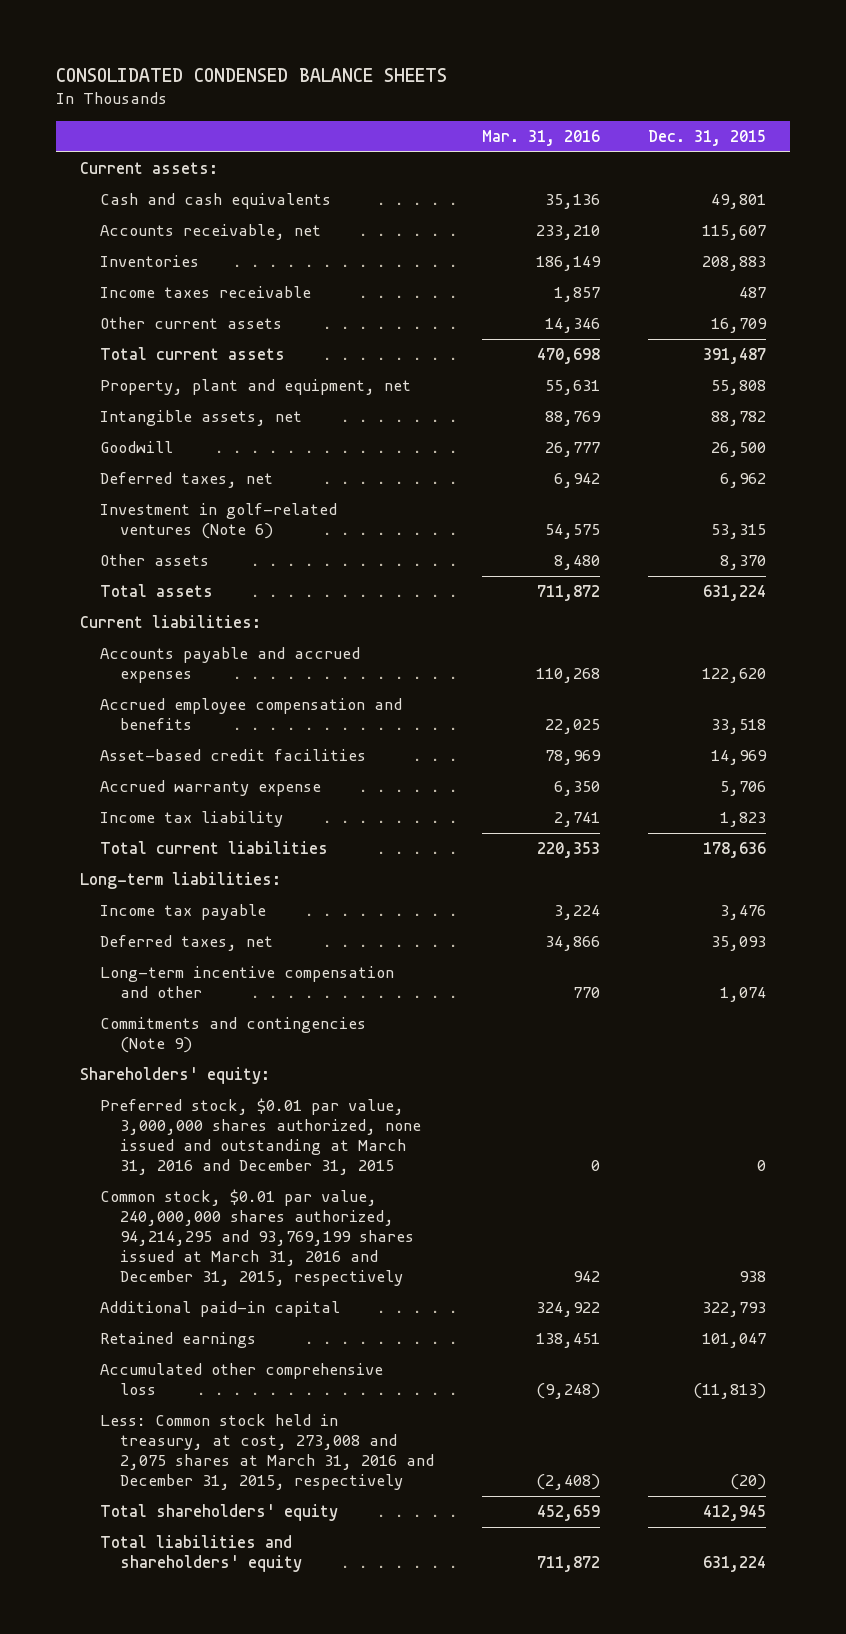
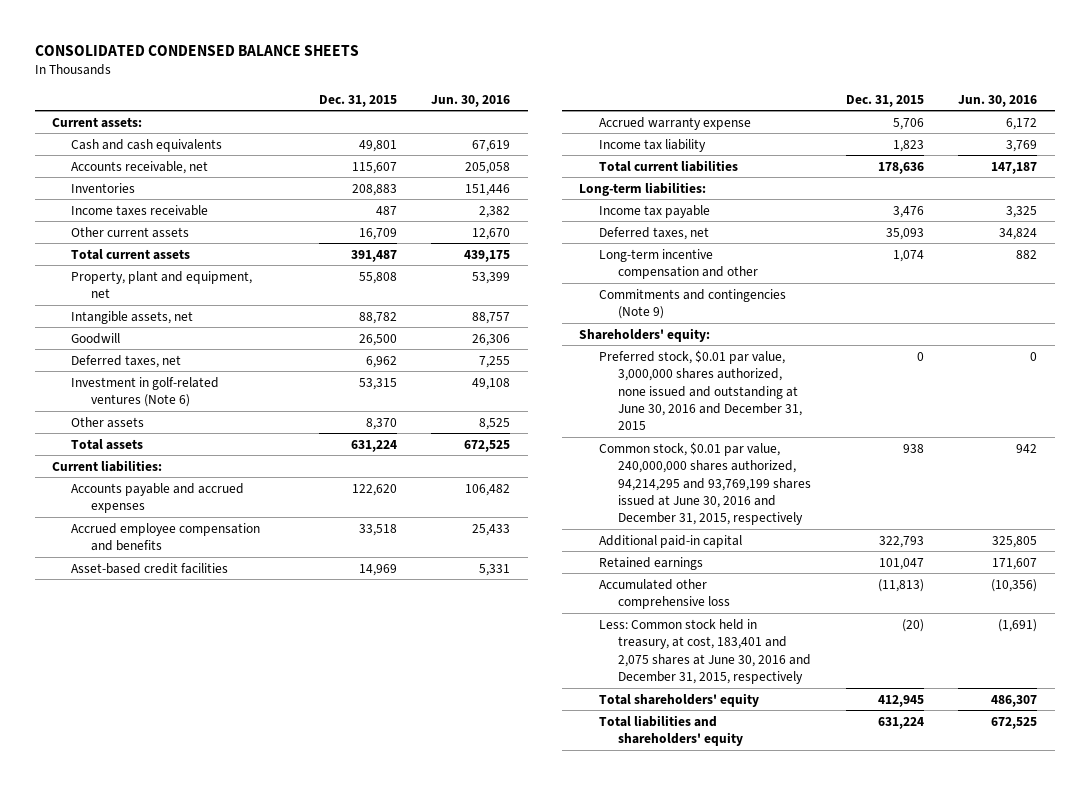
[482,129,601,146] Mar. 31, 2016 -> none
none -> [431,94,511,107] Jun. 30, 2016
[100,1098,422,1176] Preferred stock, $0.01 par value, 3,000,000 shares authorized, none issued and outstanding at March 31, 2016 and December 31, 2015 -> [598,349,803,431] Preferred stock, $0.01 par value, 3,000,000 shares authorized, none issued and outstanding at June 30, 2016 and December 31, 2015
[100,1189,415,1287] Common stock, $0.01 par value, 240,000,000 shares authorized, 94,214,295 and 93,769,199 shares issued at March 31, 2016 and December 31, 2015, respectively -> [598,441,812,526] Common stock, $0.01 par value, 240,000,000 shares authorized, 94,214,295 and 93,769,199 shares issued at June 30, 2016 and December 31, 2015, respectively
[100,1414,435,1491] Less: Common stock held in treasury, at cost, 273,008 and 2,075 shares at March 31, 2016 and December 31, 2015, respectively -> [598,618,812,685] Less: Common stock held in treasury, at cost, 183,401 and 2,075 shares at June 30, 2016 and December 31, 2015, respectively

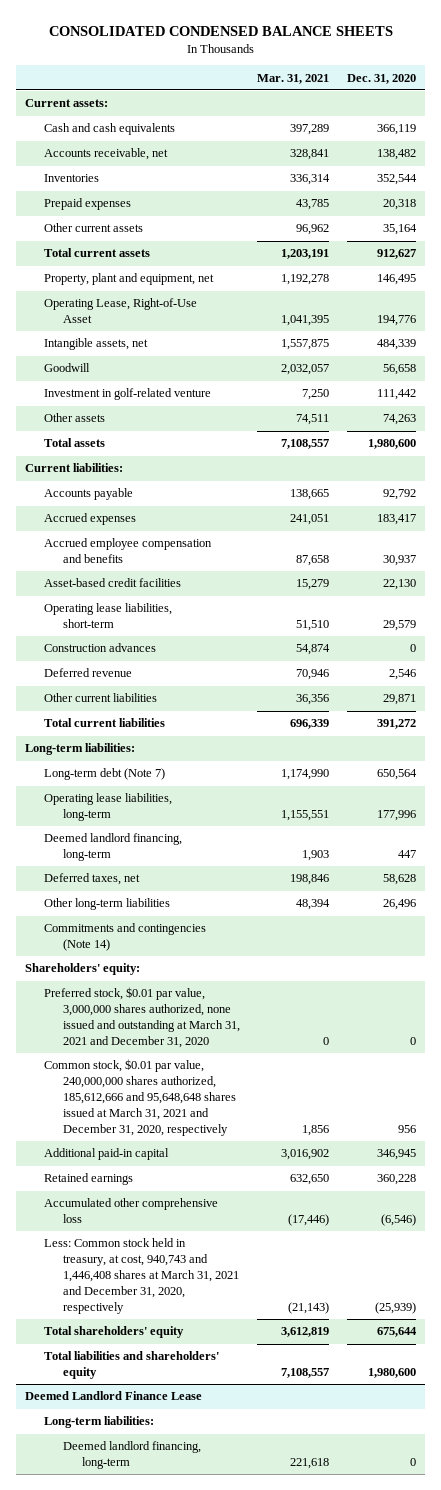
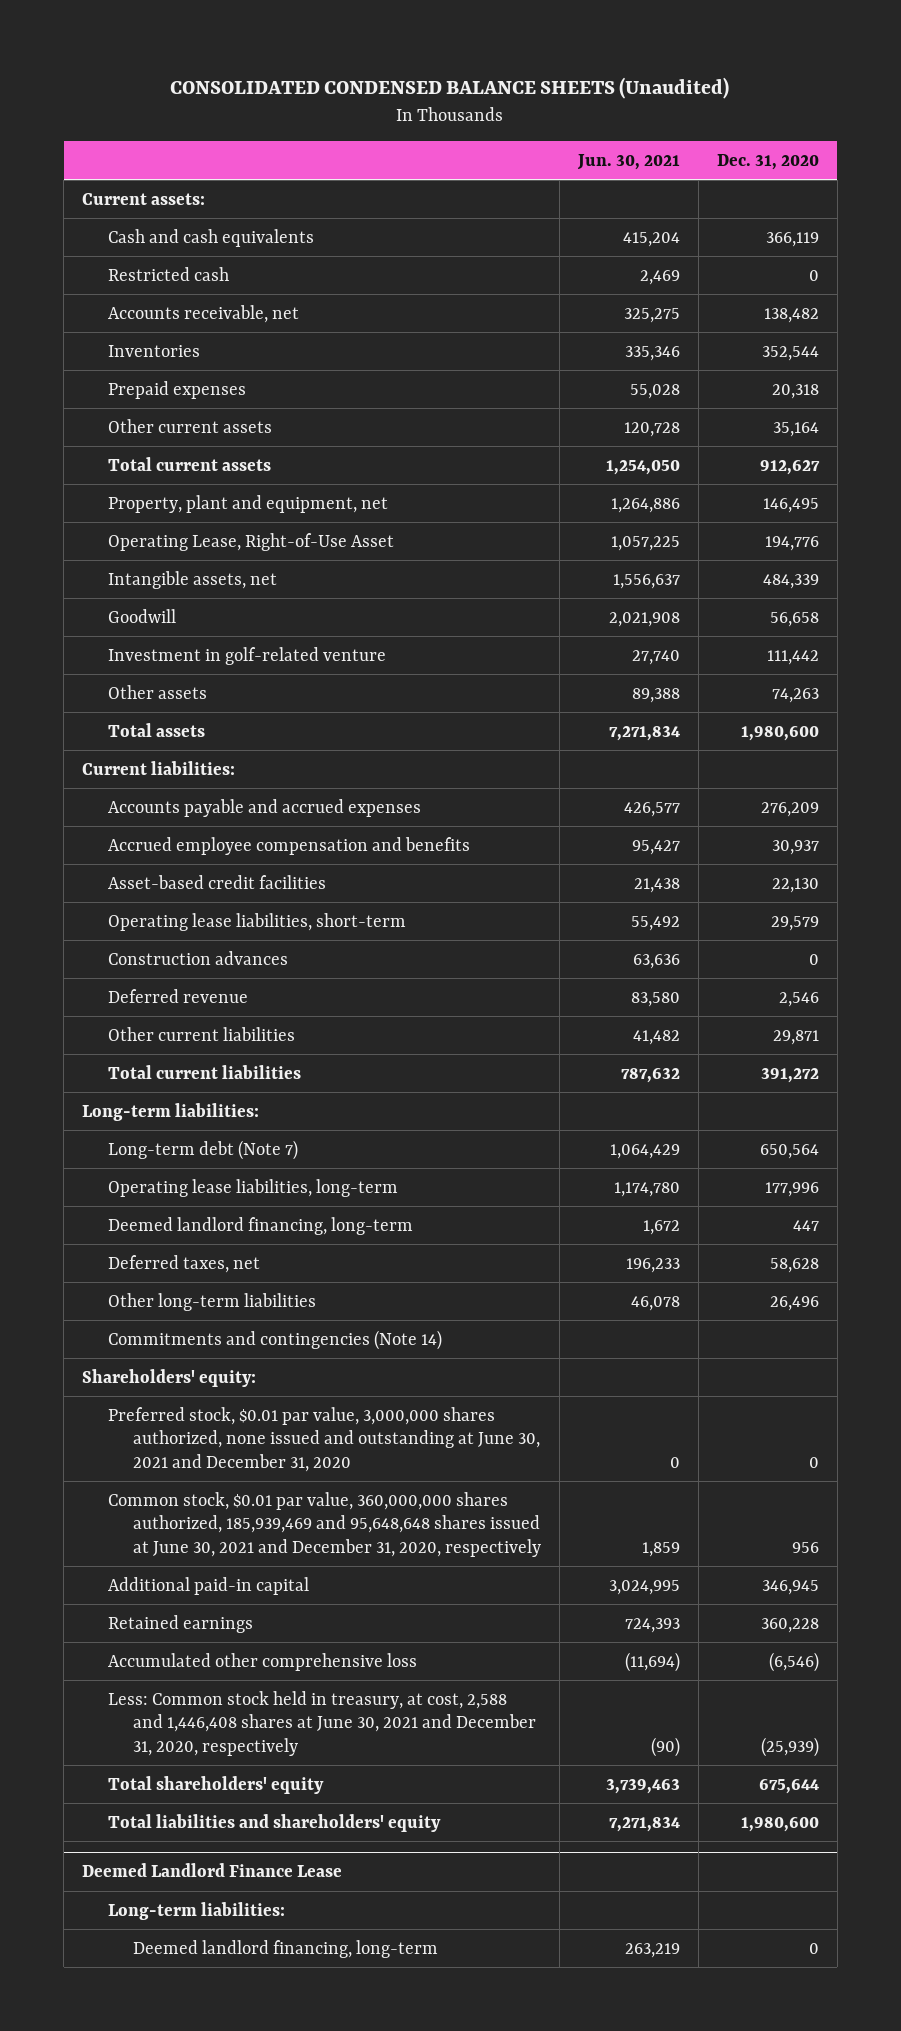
[48,25,393,36] CONSOLIDATED CONDENSED BALANCE SHEETS -> [170,77,730,100] CONSOLIDATED CONDENSED BALANCE SHEETS (Unaudited)
[257,73,330,84] Mar. 31, 2021 -> none
none -> [577,153,681,170] Jun. 30, 2021
none -> [107,266,229,281] Restricted cash
[44,488,134,501] Accounts payable -> none
[44,513,137,526] Accrued expenses -> none
none -> [107,798,421,817] Accounts payable and accrued expenses
[44,987,240,1048] Preferred stock, $0.01 par value, 3,000,000 shares authorized, none issued and outstanding at March 31, 2021 and December 31, 2020 -> [107,1406,541,1472] Preferred stock, $0.01 par value, 3,000,000 shares authorized, none issued and outstanding at June 30, 2021 and December 31, 2020
[44,1059,236,1136] Common stock, $0.01 par value, 240,000,000 shares authorized, 185,612,666 and 95,648,648 shares issued at March 31, 2021 and December 31, 2020, respectively -> [107,1491,542,1557] Common stock, $0.01 par value, 360,000,000 shares authorized, 185,939,469 and 95,648,648 shares issued at June 30, 2021 and December 31, 2020, respectively
[44,1238,239,1314] Less: Common stock held in treasury, at cost, 940,743 and 1,446,408 shares at March 31, 2021 and December 31, 2020, respectively -> [107,1690,537,1756] Less: Common stock held in treasury, at cost, 2,588 and 1,446,408 shares at June 30, 2021 and December 31, 2020, respectively

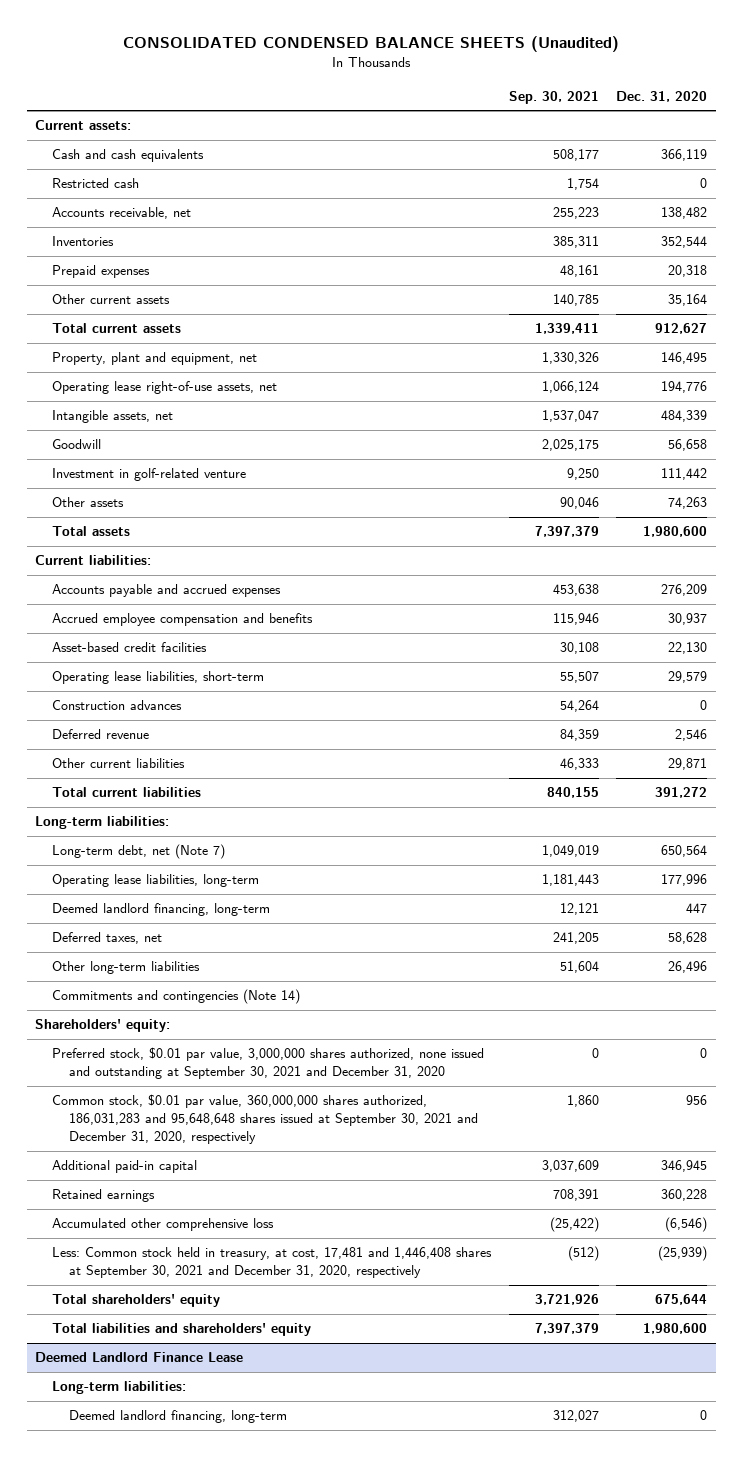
[577,153,681,170] Jun. 30, 2021 -> none
none -> [508,90,599,104] Sep. 30, 2021
[107,532,394,551] Operating Lease, Right-of-Use Asset -> [52,381,278,395] Operating lease right-of-use assets, net
[107,1139,298,1160] Long-term debt (Note 7) -> [52,844,226,860] Long-term debt, net (Note 7)
[107,1406,541,1472] Preferred stock, $0.01 par value, 3,000,000 shares authorized, none issued and outstanding at June 30, 2021 and December 31, 2020 -> [52,1047,485,1080] Preferred stock, $0.01 par value, 3,000,000 shares authorized, none issued and outstanding at September 30, 2021 and December 31, 2020
[107,1491,542,1557] Common stock, $0.01 par value, 360,000,000 shares authorized, 185,939,469 and 95,648,648 shares issued at June 30, 2021 and December 31, 2020, respectively -> [52,1094,479,1145] Common stock, $0.01 par value, 360,000,000 shares authorized, 186,031,283 and 95,648,648 shares issued at September 30, 2021 and December 31, 2020, respectively
[107,1690,537,1756] Less: Common stock held in treasury, at cost, 2,588 and 1,446,408 shares at June 30, 2021 and December 31, 2020, respectively -> [52,1247,493,1279] Less: Common stock held in treasury, at cost, 17,481 and 1,446,408 shares at September 30, 2021 and December 31, 2020, respectively

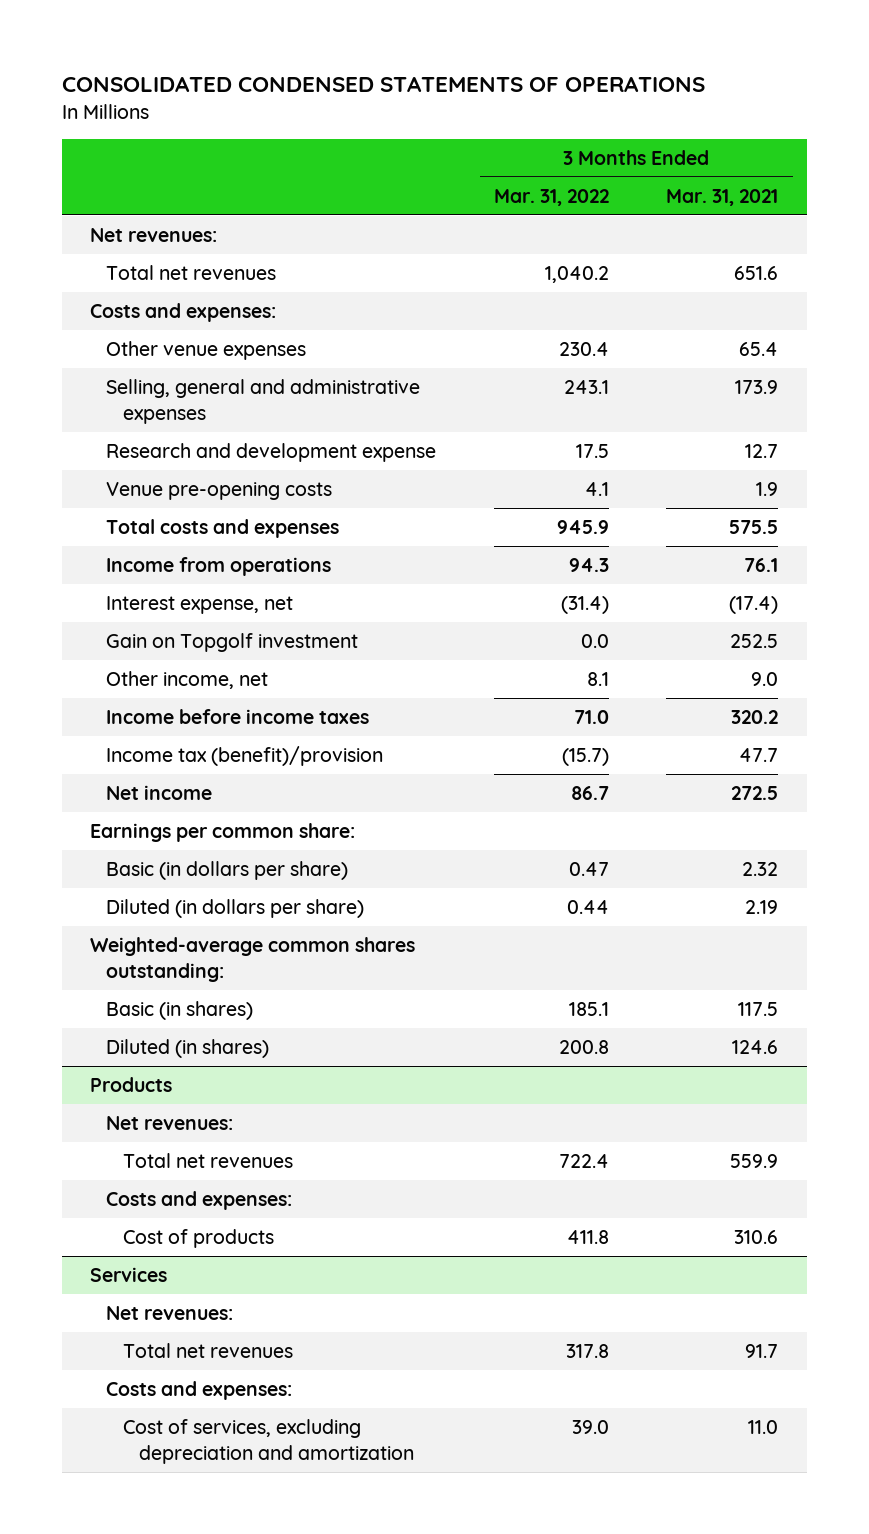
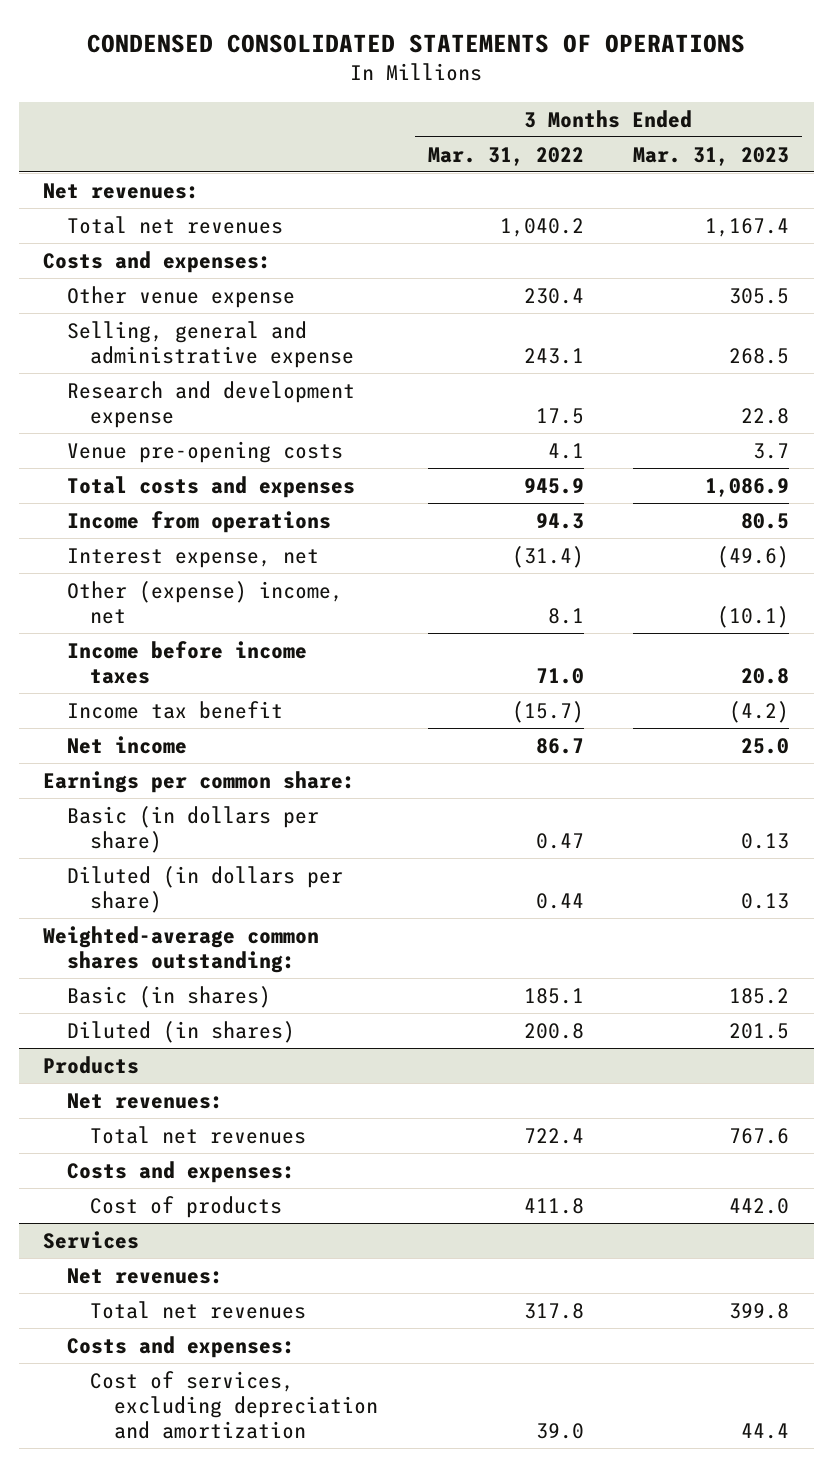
[61,76,705,93] CONSOLIDATED CONDENSED STATEMENTS OF OPERATIONS -> [87,33,746,53] CONDENSED CONSOLIDATED STATEMENTS OF OPERATIONS
[666,188,779,206] Mar. 31, 2021 -> none
none -> [633,146,790,166] Mar. 31, 2023
[106,340,307,360] Other venue expenses -> [66,286,295,309] Other venue expense
[106,378,421,424] Selling, general and administrative expenses -> [66,321,355,368] Selling, general and administrative expense
[106,632,359,652] Gain on Topgolf investment -> none
[106,670,269,689] Other income, net -> [66,581,343,624] Other (expense) income, net
[106,745,384,766] Income tax (benefit)/provision -> [66,701,283,720] Income tax benefit

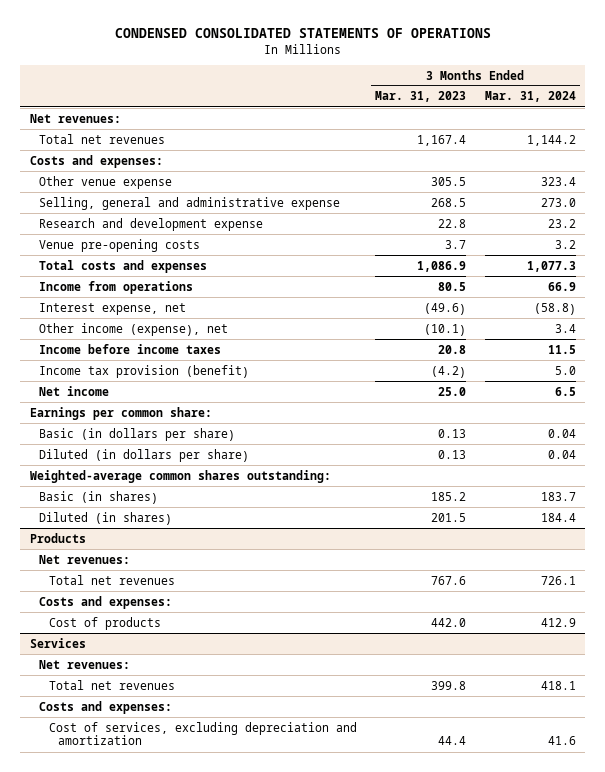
[427,146,584,166] Mar. 31, 2022 -> none
none -> [484,91,576,103] Mar. 31, 2024
[66,581,343,624] Other (expense) income, net -> [39,322,229,336] Other income (expense), net
[66,701,283,720] Income tax benefit -> [39,364,250,378] Income tax provision (benefit)

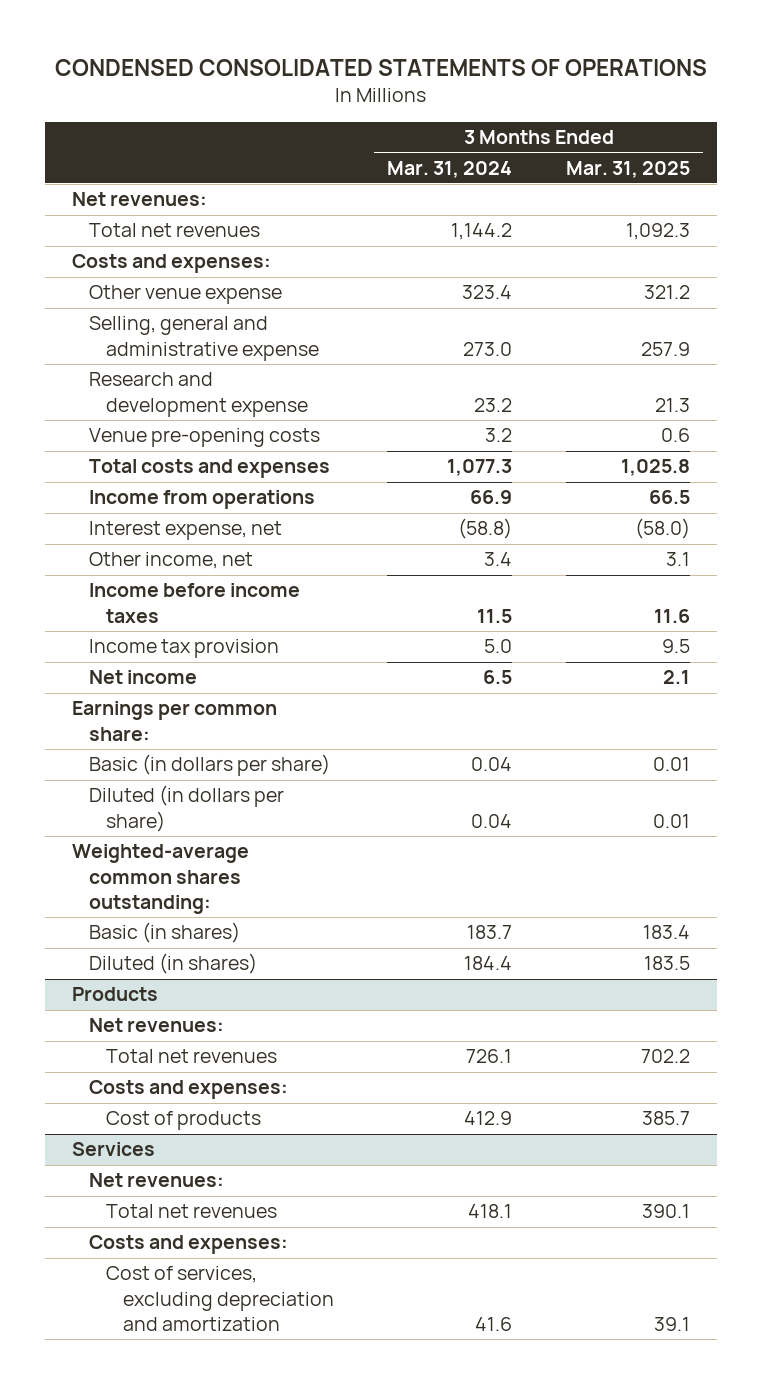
[375,91,467,103] Mar. 31, 2023 -> none
none -> [565,160,690,178] Mar. 31, 2025
[39,322,229,336] Other income (expense), net -> [88,552,253,570] Other income, net
[39,364,250,378] Income tax provision (benefit) -> [88,639,279,659] Income tax provision

